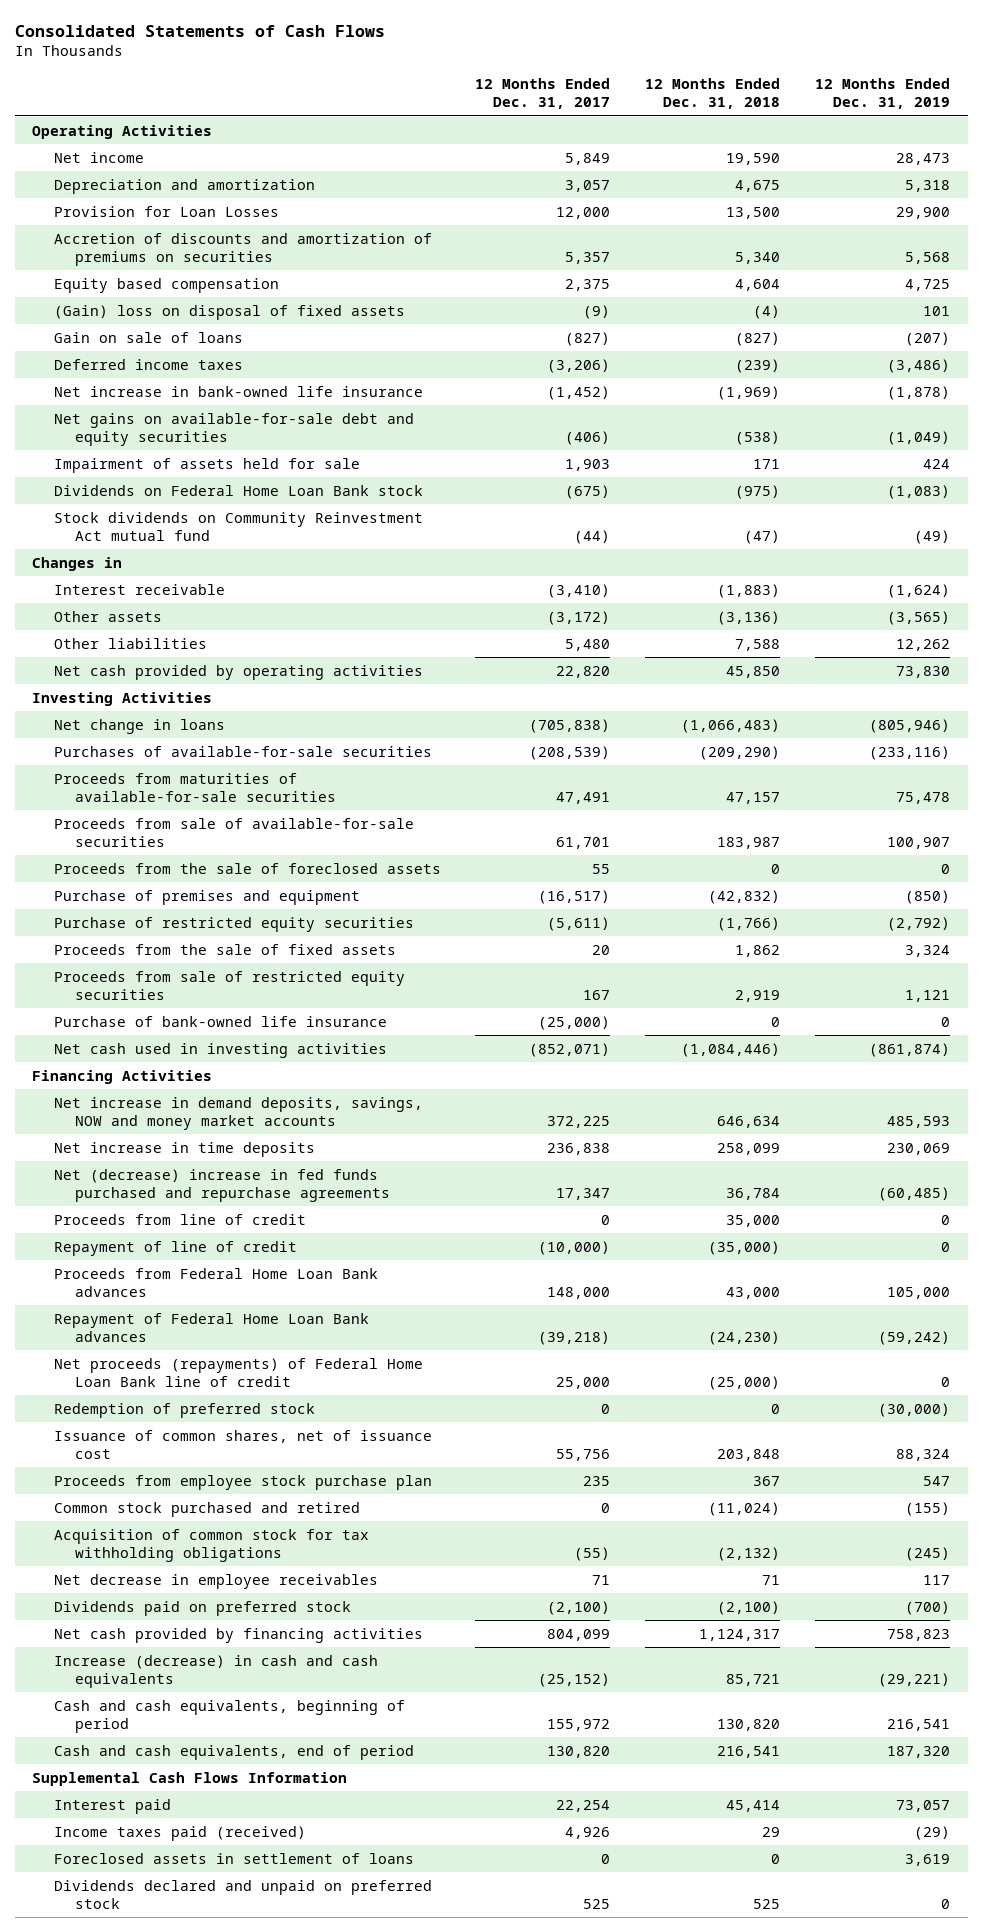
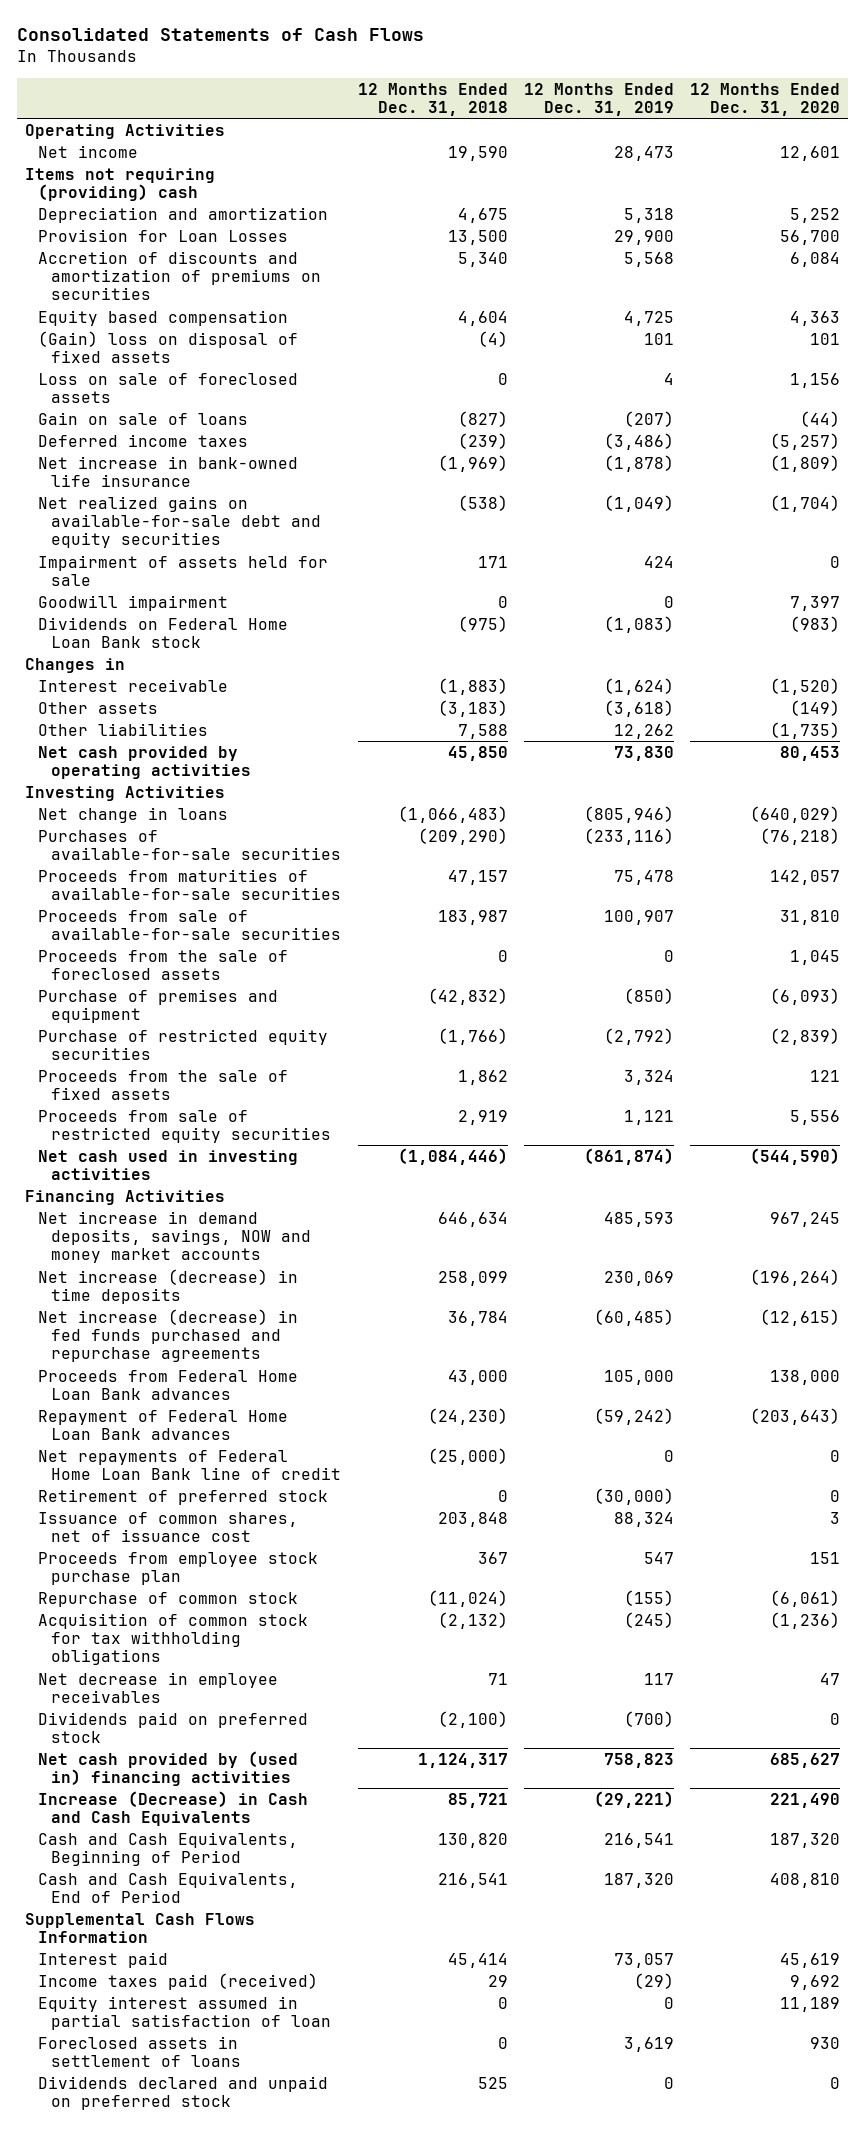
[475,78,611,110] 12 Months Ended Dec. 31, 2017 -> none
none -> [689,82,840,116] 12 Months Ended Dec. 31, 2020
none -> [25,167,216,201] Items not requiring (providing) cash
none -> [38,372,299,403] Loss on sale of foreclosed assets
[53,412,414,446] Net gains on available-for-sale debt and equity securities -> [38,495,322,549] Net realized gains on available-for-sale debt and equity securities
none -> [38,594,229,611] Goodwill impairment
[53,511,423,541] Stock dividends on Community Reinvestment Act mutual fund -> none
[717,610,781,625] (3,136) -> [437,699,508,717] (3,183)
[887,610,951,625] (3,565) -> [603,699,674,717] (3,618)
[53,1015,387,1027] Purchase of bank-owned life insurance -> none
[53,1213,306,1225] Proceeds from line of credit -> none
[53,1240,297,1256] Repayment of line of credit -> none
[53,1141,315,1157] Net increase in time deposits -> [38,1268,299,1304] Net increase (decrease) in time deposits
[53,1168,391,1202] Net (decrease) increase in fed funds purchased and repurchase agreements -> [38,1308,299,1363] Net increase (decrease) in fed funds purchased and repurchase agreements
[53,1357,423,1387] Net proceeds (repayments) of Federal Home Loan Bank line of credit -> [38,1449,342,1480] Net repayments of Federal Home Loan Bank line of credit
[53,1402,315,1418] Redemption of preferred stock -> [38,1488,329,1505] Retirement of preferred stock
[53,1501,360,1517] Common stock purchased and retired -> [38,1591,299,1607] Repurchase of common stock
[53,1627,423,1643] Net cash provided by financing activities -> [38,1750,299,1786] Net cash provided by (used in) financing activities
[53,1654,378,1688] Increase (decrease) in cash and cash equivalents -> [38,1790,309,1826] Increase (Decrease) in Cash and Cash Equivalents
[53,1699,405,1733] Cash and cash equivalents, beginning of period -> [38,1831,299,1866] Cash and Cash Equivalents, Beginning of Period
[53,1744,414,1760] Cash and cash equivalents, end of period -> [38,1871,299,1903] Cash and Cash Equivalents, End of Period
none -> [38,1995,332,2030] Equity interest assumed in partial satisfaction of loan

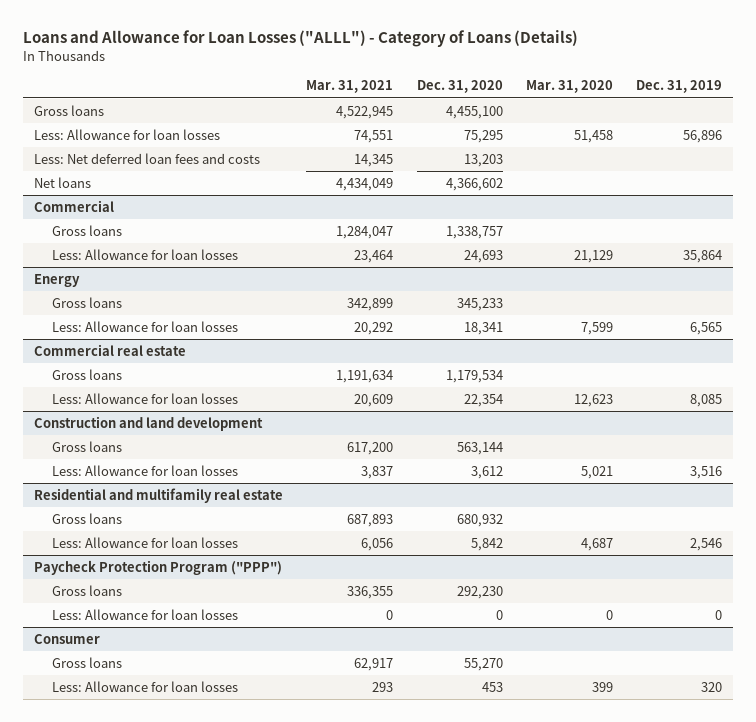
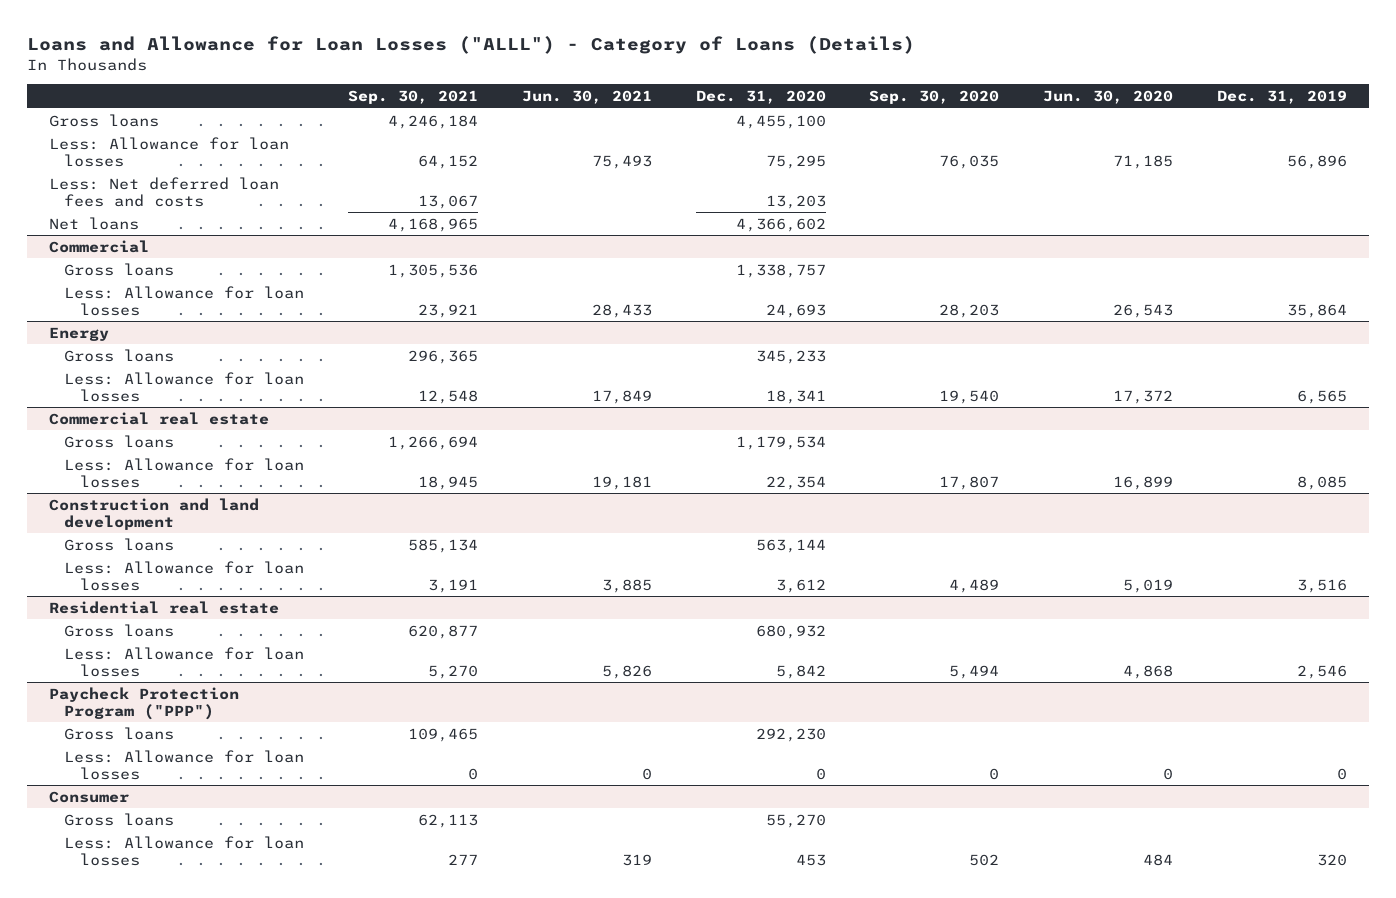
[306,80,394,94] Mar. 31, 2021 -> none
[525,80,613,94] Mar. 31, 2020 -> none
none -> [348,90,479,105] Sep. 30, 2021
none -> [521,90,652,105] Jun. 30, 2021
none -> [869,90,1000,105] Sep. 30, 2020
none -> [1043,90,1174,105] Jun. 30, 2020
[34,487,284,503] Residential and multifamily real estate -> [49,600,280,614] Residential real estate

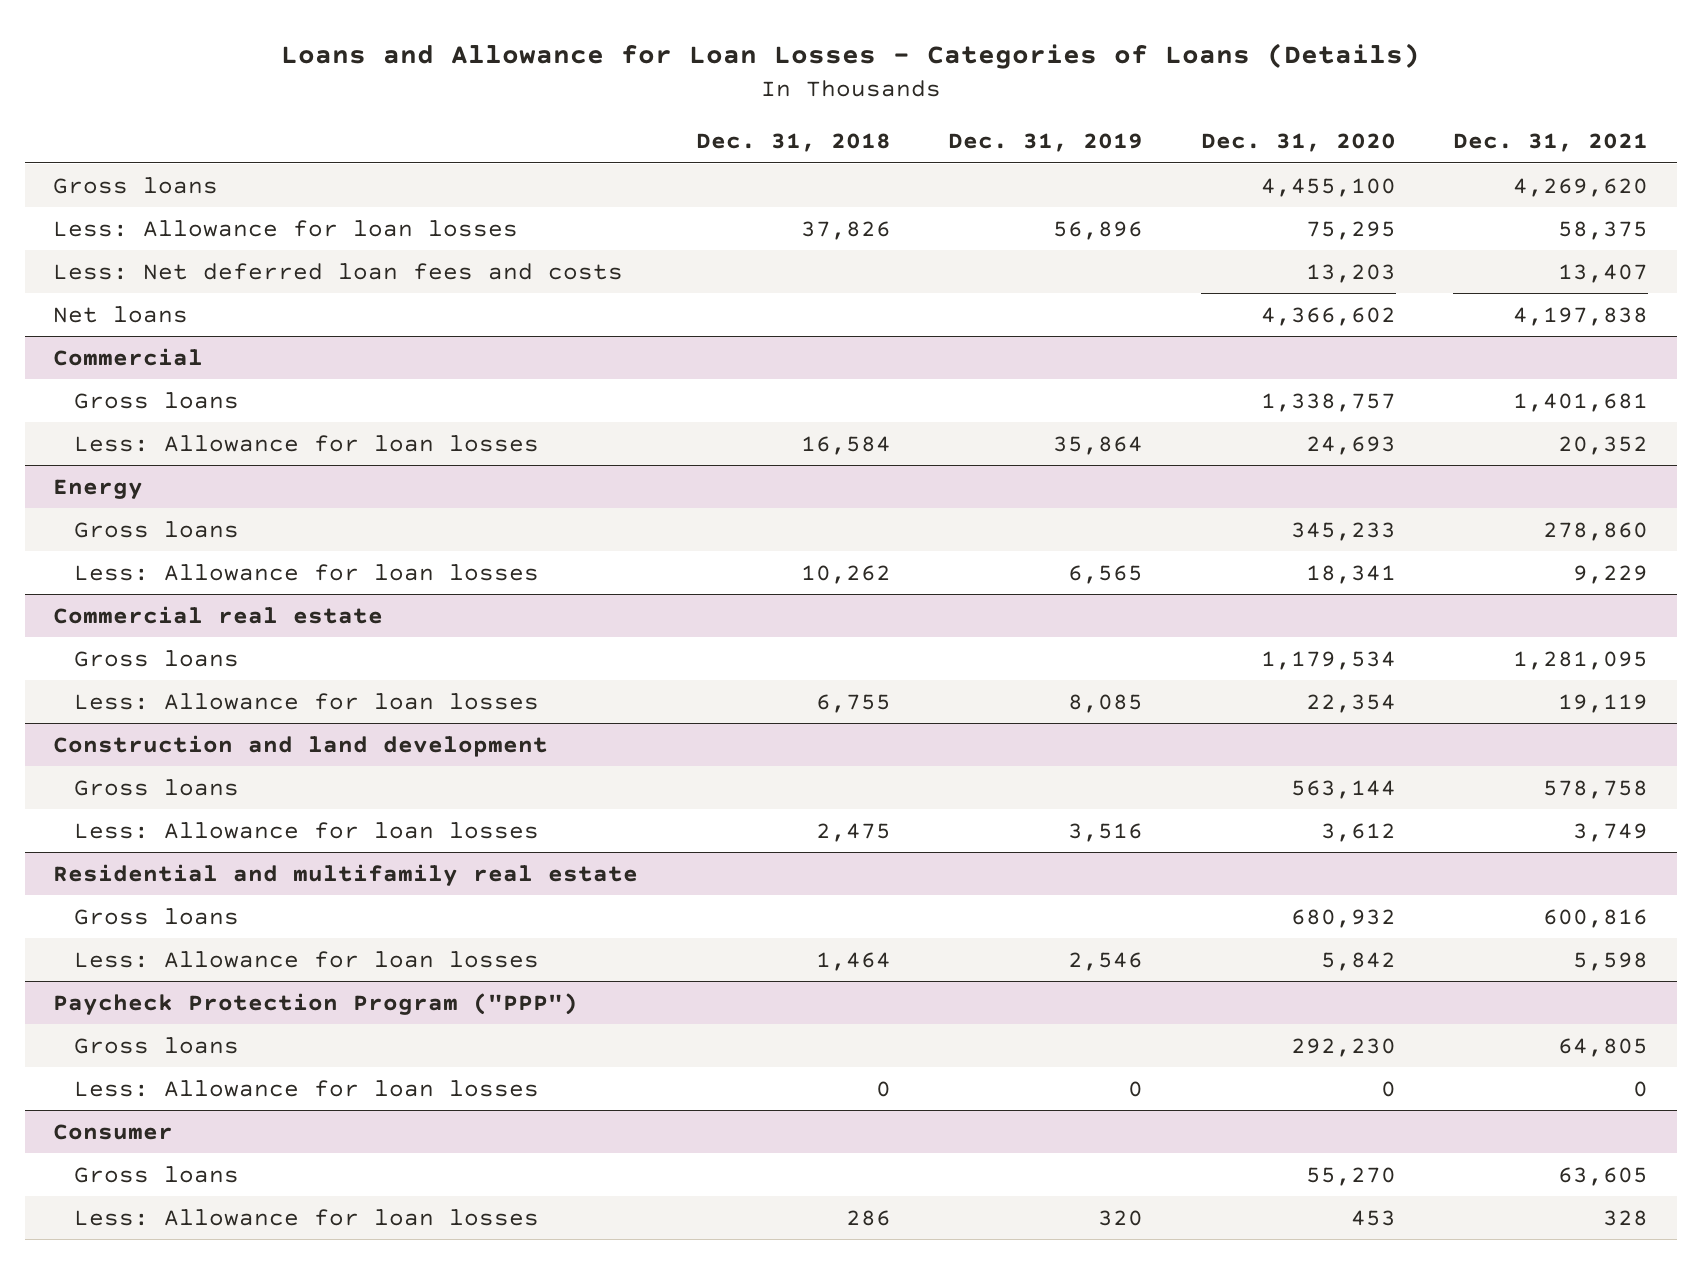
[27,35,916,54] Loans and Allowance for Loan Losses ("ALLL") - Category of Loans (Details) -> [280,42,1420,69] Loans and Allowance for Loan Losses - Categories of Loans (Details)
[348,90,479,105] Sep. 30, 2021 -> none
[521,90,652,105] Jun. 30, 2021 -> none
[869,90,1000,105] Sep. 30, 2020 -> none
[1043,90,1174,105] Jun. 30, 2020 -> none
none -> [695,133,891,153] Dec. 31, 2018
none -> [1453,133,1649,153] Dec. 31, 2021
[49,600,280,614] Residential real estate -> [53,863,639,886] Residential and multifamily real estate

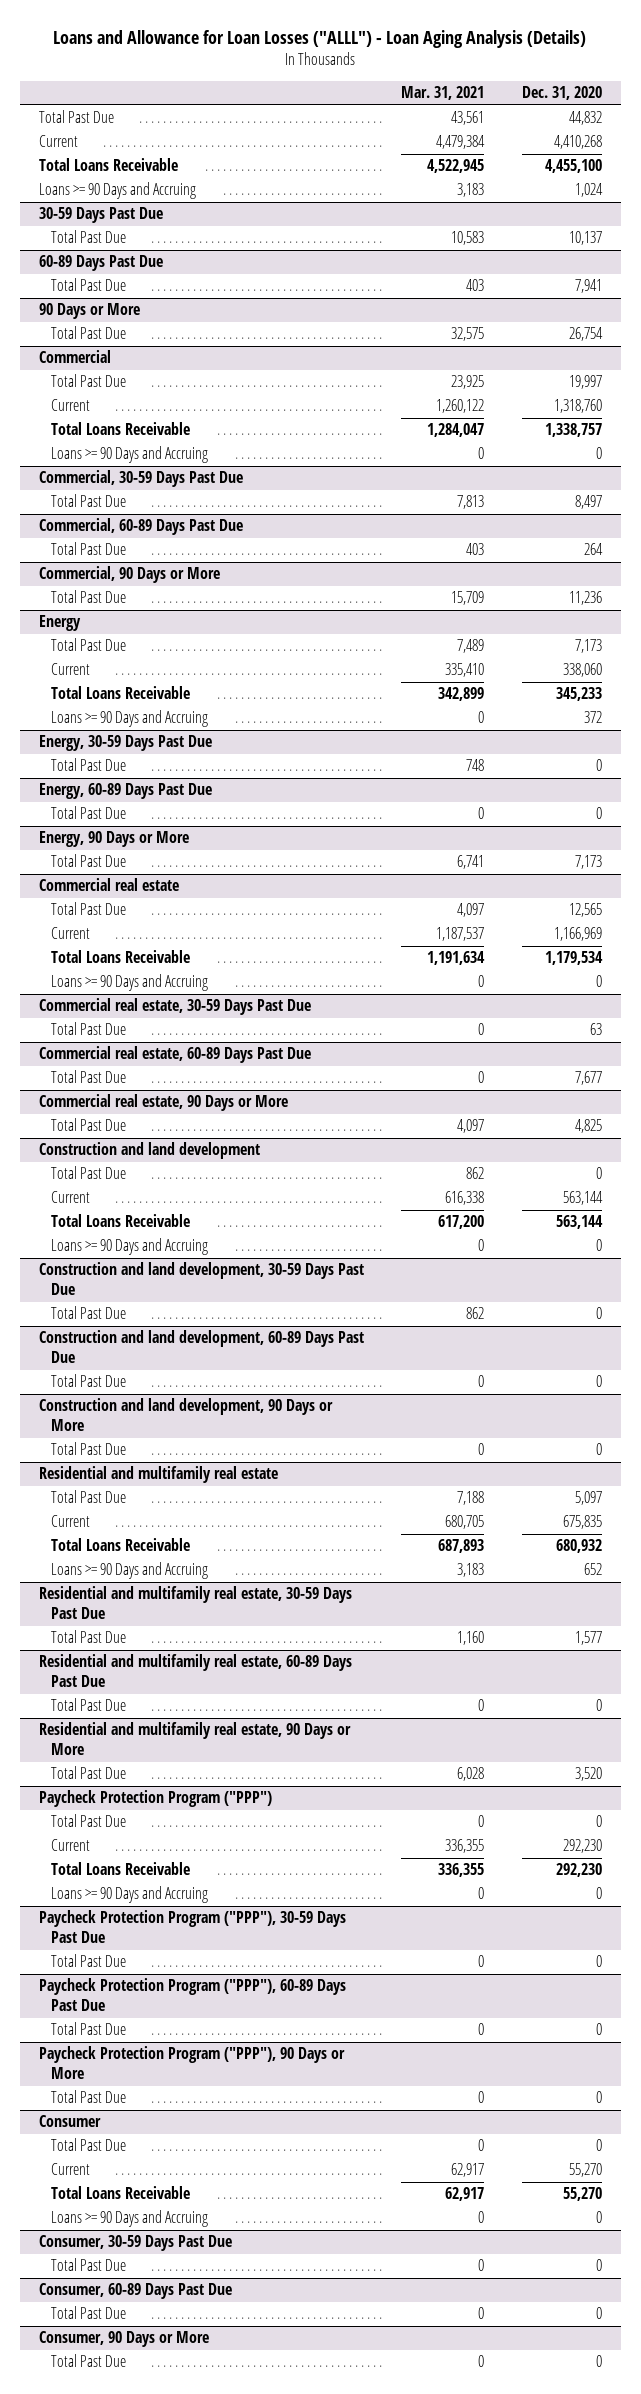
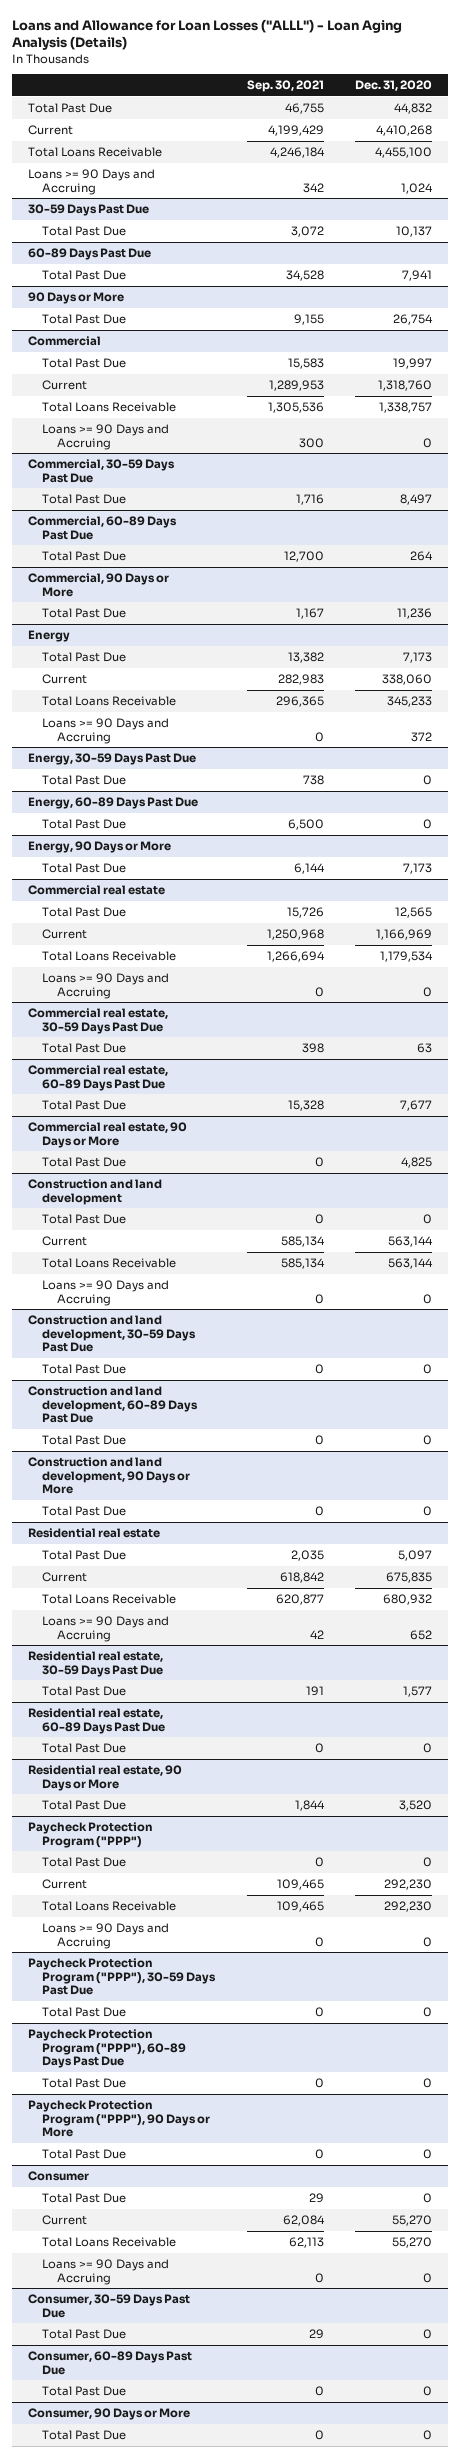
[401,86,485,101] Mar. 31, 2021 -> none
none -> [246,80,324,93] Sep. 30, 2021
[38,1466,278,1484] Residential and multifamily real estate -> [27,1528,160,1539] Residential real estate
[38,1586,352,1620] Residential and multifamily real estate, 30-59 Days Past Due -> [27,1651,164,1677] Residential real estate, 30-59 Days Past Due
[38,1654,352,1688] Residential and multifamily real estate, 60-89 Days Past Due -> [27,1708,166,1734] Residential real estate, 60-89 Days Past Due
[38,1722,351,1756] Residential and multifamily real estate, 90 Days or More -> [27,1765,182,1791] Residential real estate, 90 Days or More

